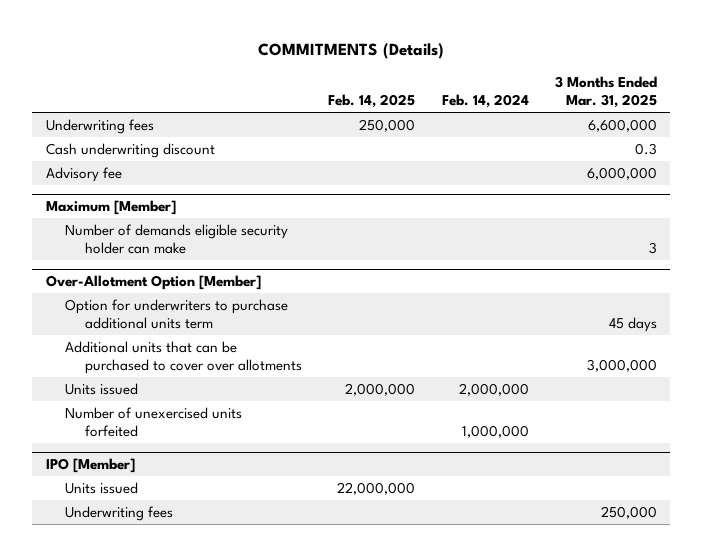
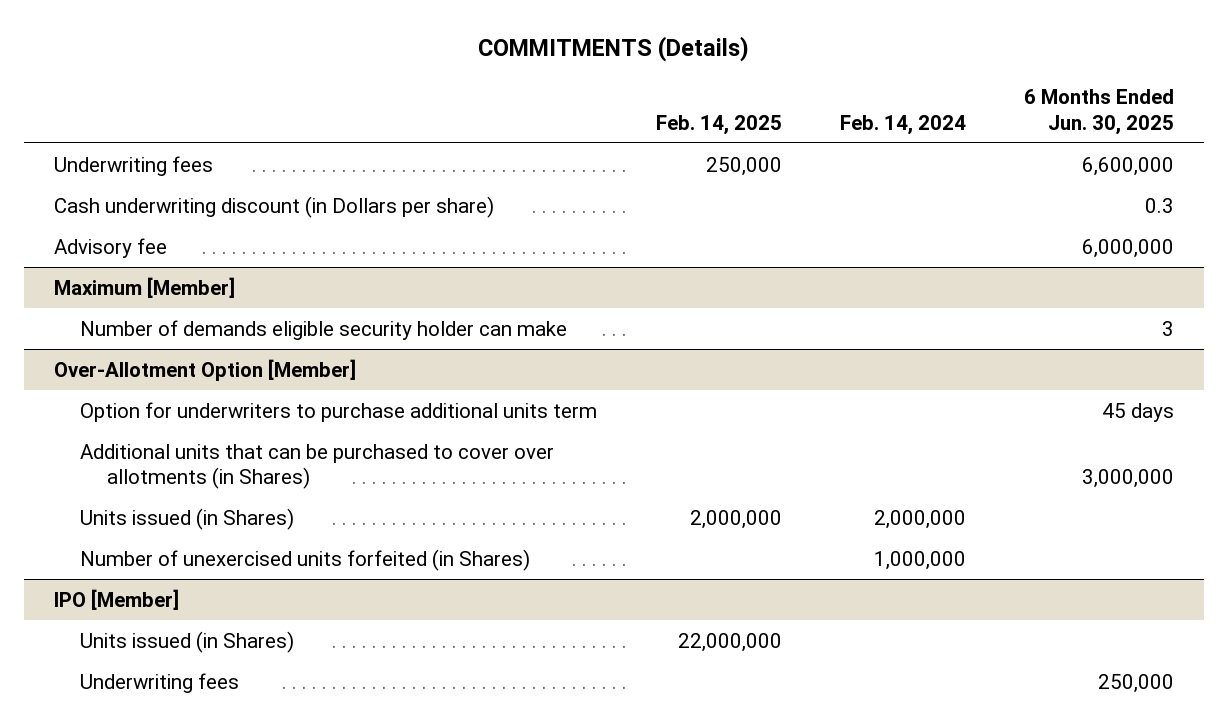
[554,75,657,109] 3 Months Ended Mar. 31, 2025 -> none
none -> [1024,89,1175,135] 6 Months Ended Jun. 30, 2025
[45,142,215,158] Cash underwriting discount -> [53,195,494,218] Cash underwriting discount (in Dollars per share)
[65,340,303,375] Additional units that can be purchased to cover over allotments -> [80,443,555,490] Additional units that can be purchased to cover over allotments (in Shares)
[65,382,139,395] Units issued -> [80,507,295,530] Units issued (in Shares)
[65,406,243,438] Number of unexercised units forfeited -> [80,548,531,571] Number of unexercised units forfeited (in Shares)
[65,481,139,494] Units issued -> [80,630,295,653] Units issued (in Shares)

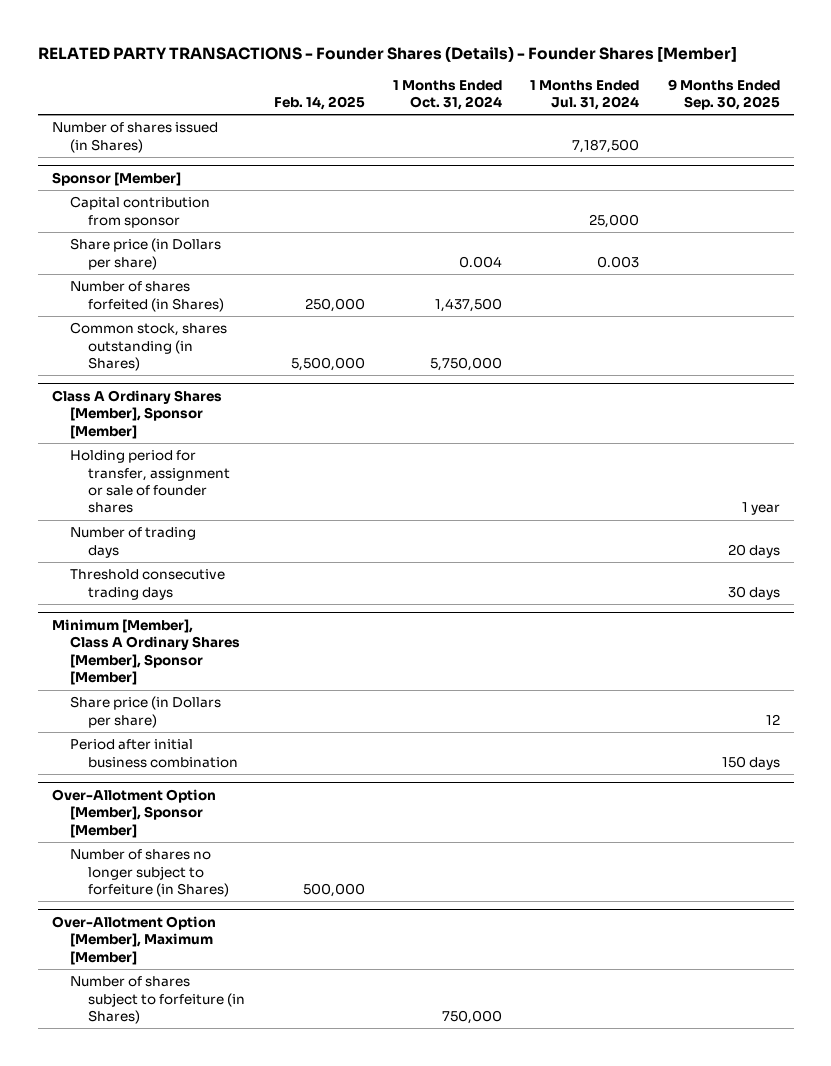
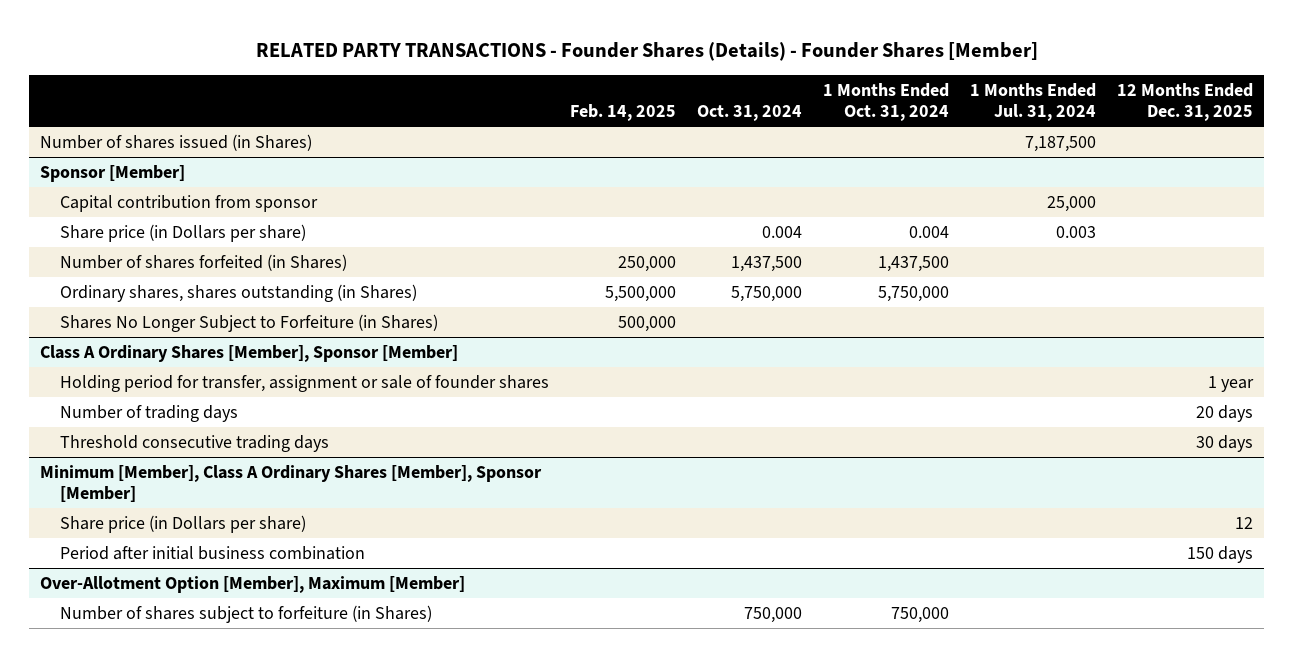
[667,78,780,110] 9 Months Ended Sep. 30, 2025 -> none
none -> [697,104,803,121] Oct. 31, 2024
none -> [1117,83,1254,121] 12 Months Ended Dec. 31, 2025
[69,322,227,372] Common stock, shares outstanding (in Shares) -> [60,284,418,303] Ordinary shares, shares outstanding (in Shares)
none -> [60,314,439,333] Shares No Longer Subject to Forfeiture (in Shares)
[51,789,216,838] Over-Allotment Option [Member], Sponsor [Member] -> none
[69,849,230,898] Number of shares no longer subject to forfeiture (in Shares) -> none

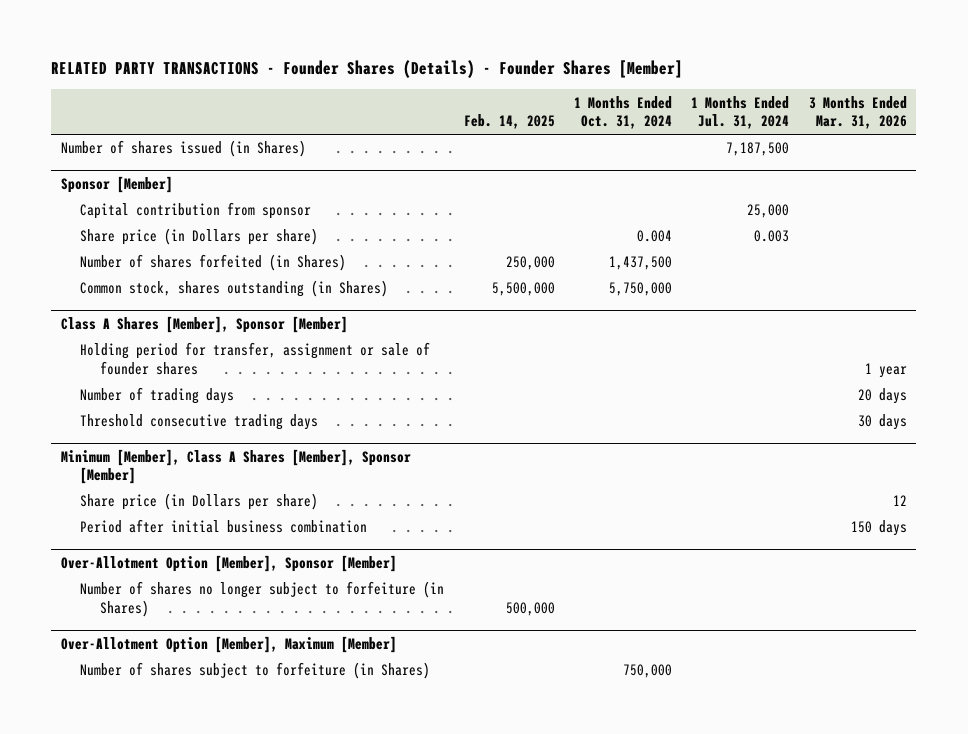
[697,104,803,121] Oct. 31, 2024 -> none
[1117,83,1254,121] 12 Months Ended Dec. 31, 2025 -> none
none -> [808,95,907,130] 3 Months Ended Mar. 31, 2026
[60,314,439,333] Shares No Longer Subject to Forfeiture (in Shares) -> none
[60,284,418,303] Ordinary shares, shares outstanding (in Shares) -> [80,280,389,298] Common stock, shares outstanding (in Shares)
[39,345,458,363] Class A Ordinary Shares [Member], Sponsor [Member] -> [60,315,348,333] Class A Shares [Member], Sponsor [Member]
[39,465,542,502] Minimum [Member], Class A Ordinary Shares [Member], Sponsor [Member] -> [60,448,411,485] Minimum [Member], Class A Shares [Member], Sponsor [Member]
none -> [60,554,397,572] Over-Allotment Option [Member], Sponsor [Member]
none -> [80,581,445,617] Number of shares no longer subject to forfeiture (in Shares)

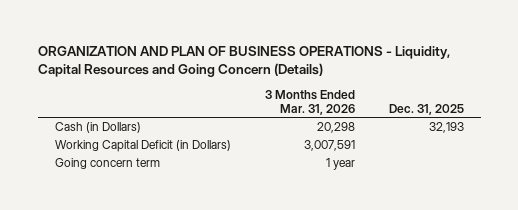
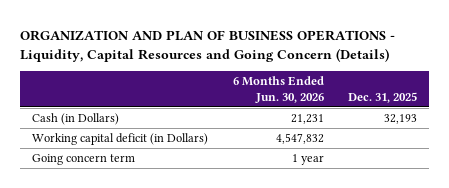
[264,90,355,115] 3 Months Ended Mar. 31, 2026 -> none
none -> [232,76,324,103] 6 Months Ended Jun. 30, 2026
[54,140,231,153] Working Capital Deficit (in Dollars) -> [32,133,209,146] Working capital deficit (in Dollars)

